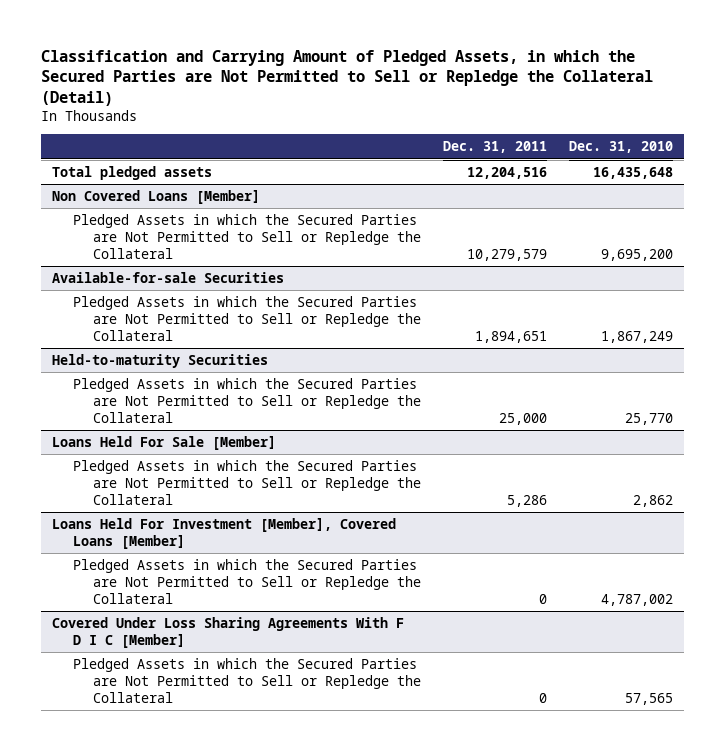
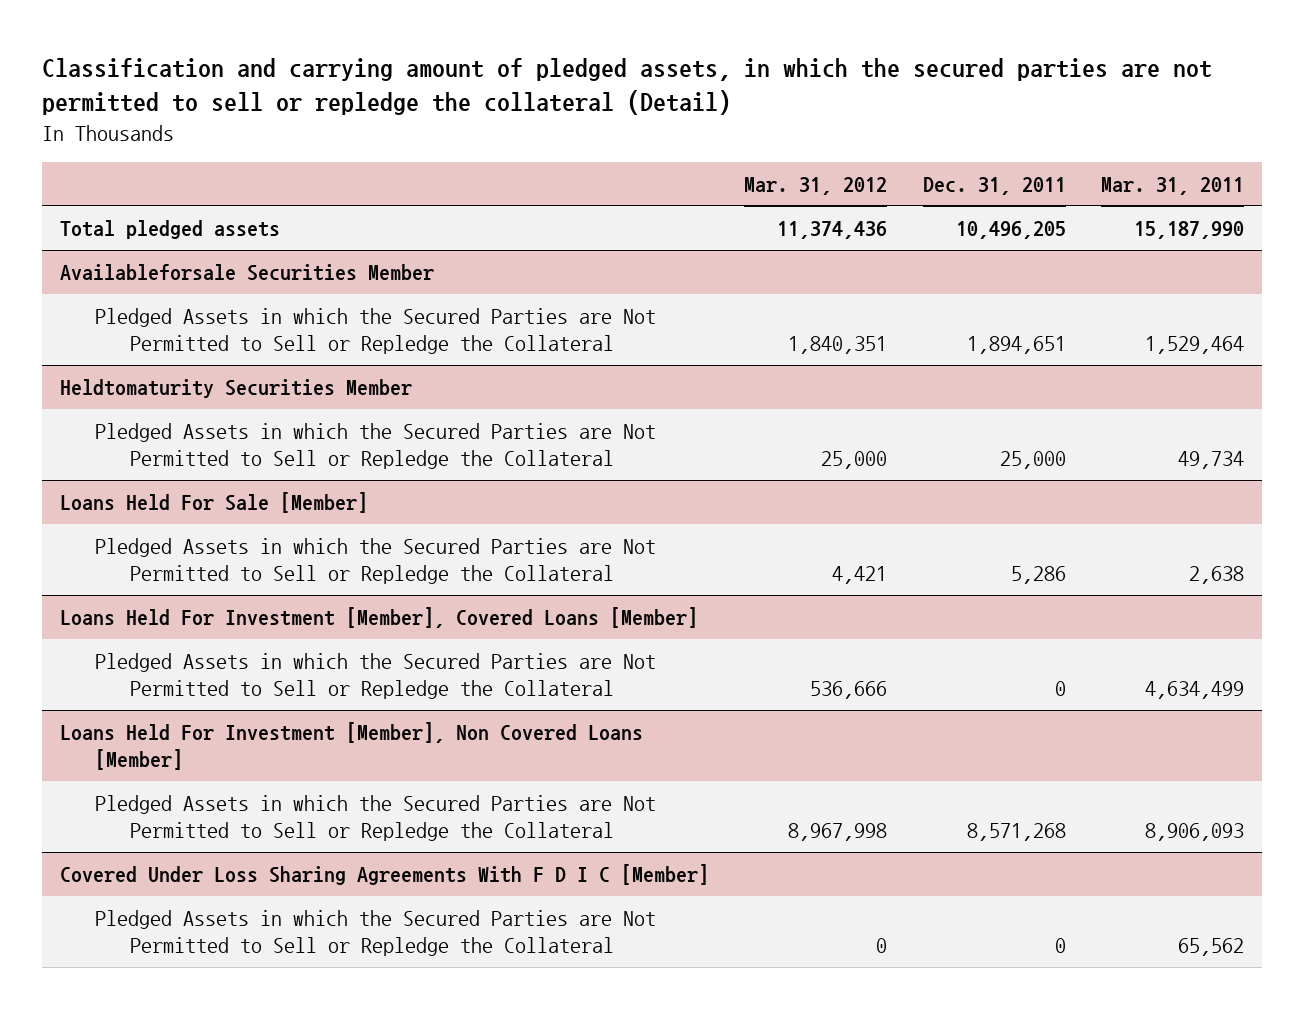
[41,49,654,107] Classification and Carrying Amount of Pledged Assets, in which the Secured Parties are Not Permitted to Sell or Repledge the Collateral (Detail) -> [41,57,1212,116] Classification and carrying amount of pledged assets, in which the secured parties are not permitted to sell or repledge the collateral (Detail)
[568,141,673,154] Dec. 31, 2010 -> none
none -> [744,176,888,195] Mar. 31, 2012
none -> [1101,176,1245,195] Mar. 31, 2011
[51,189,260,204] Non Covered Loans [Member] -> none
[72,213,422,259] Pledged Assets in which the Secured Parties are Not Permitted to Sell or Repledge the Collateral -> none
[51,271,284,283] Available-for-sale Securities -> none
[467,166,548,179] 12,204,516 -> [955,220,1066,239] 10,496,205
none -> [59,263,434,281] Availableforsale Securities Member
[51,353,268,368] Held-to-maturity Securities -> none
none -> [59,378,412,398] Heldtomaturity Securities Member
none -> [59,721,643,770] Loans Held For Investment [Member], Non Covered Loans [Member]
none -> [94,794,656,841] Pledged Assets in which the Secured Parties are Not Permitted to Sell or Repledge the Collateral

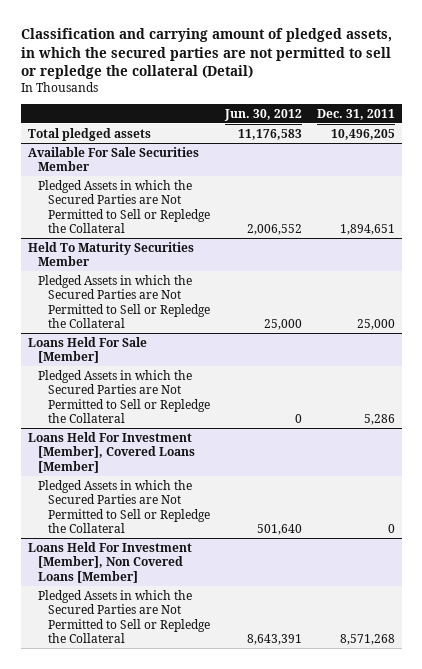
[744,176,888,195] Mar. 31, 2012 -> none
[1101,176,1245,195] Mar. 31, 2011 -> none
none -> [223,108,302,121] Jun. 30, 2012
[59,263,434,281] Availableforsale Securities Member -> none
none -> [27,146,199,172] Available For Sale Securities Member
[59,378,412,398] Heldtomaturity Securities Member -> none
none -> [27,241,194,267] Held To Maturity Securities Member
[59,863,709,885] Covered Under Loss Sharing Agreements With F D I C [Member] -> none
[94,909,656,956] Pledged Assets in which the Secured Parties are Not Permitted to Sell or Repledge the Collateral -> none

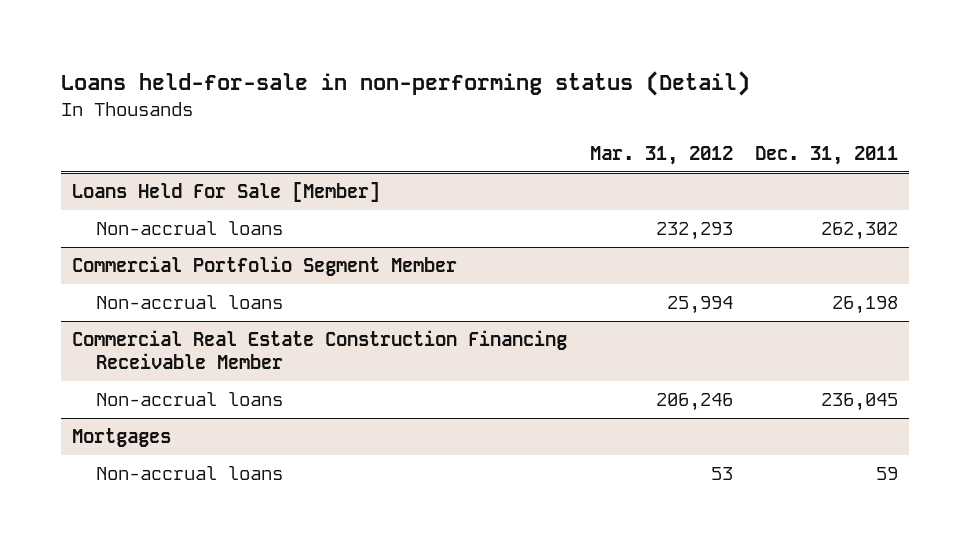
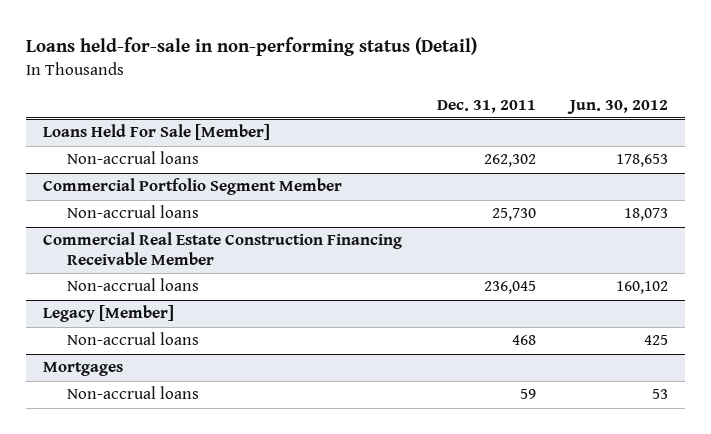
[589,145,733,165] Mar. 31, 2012 -> none
none -> [566,99,668,114] Jun. 30, 2012
[832,296,899,315] 26,198 -> [491,208,536,222] 25,730
none -> [43,305,175,323] Legacy [Member]
none -> [67,332,200,346] Non-accrual loans

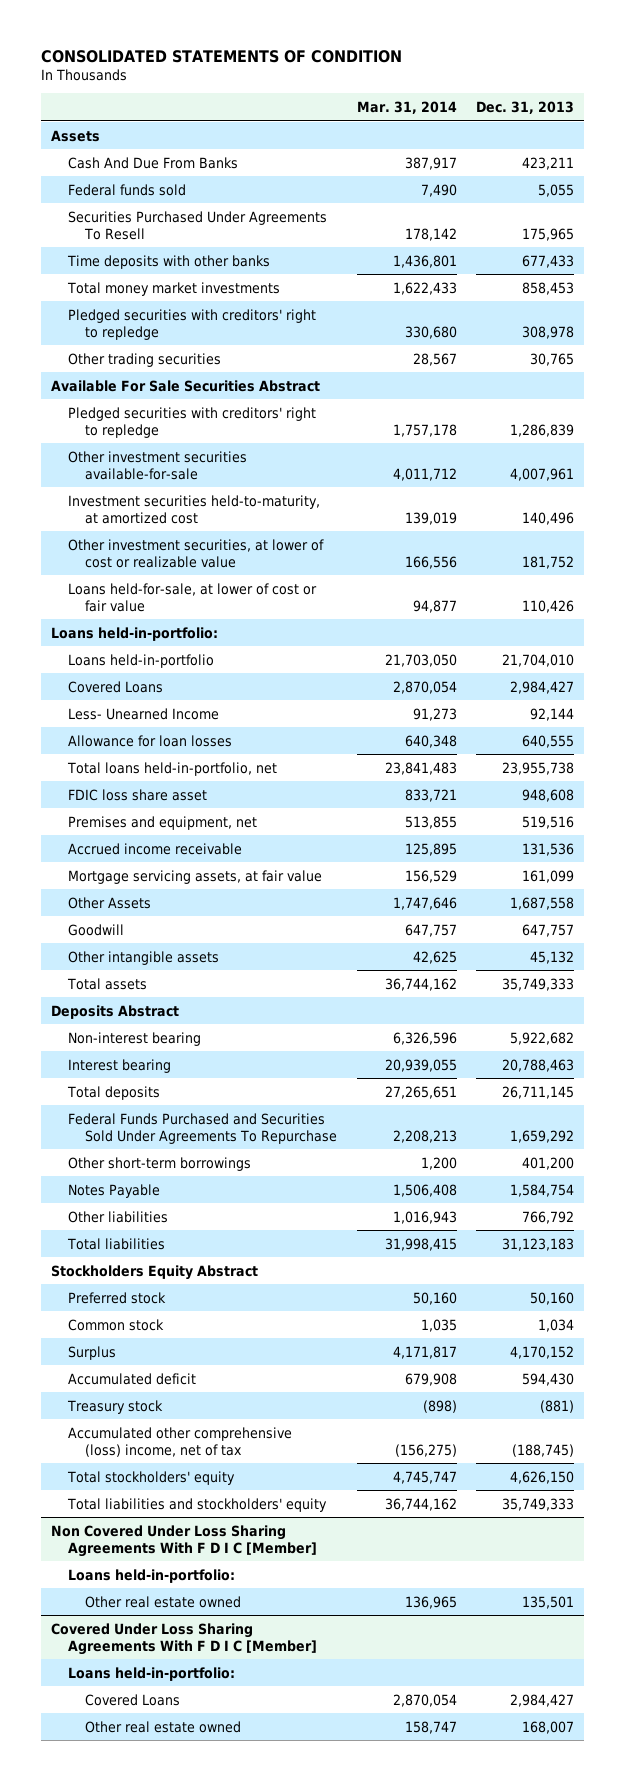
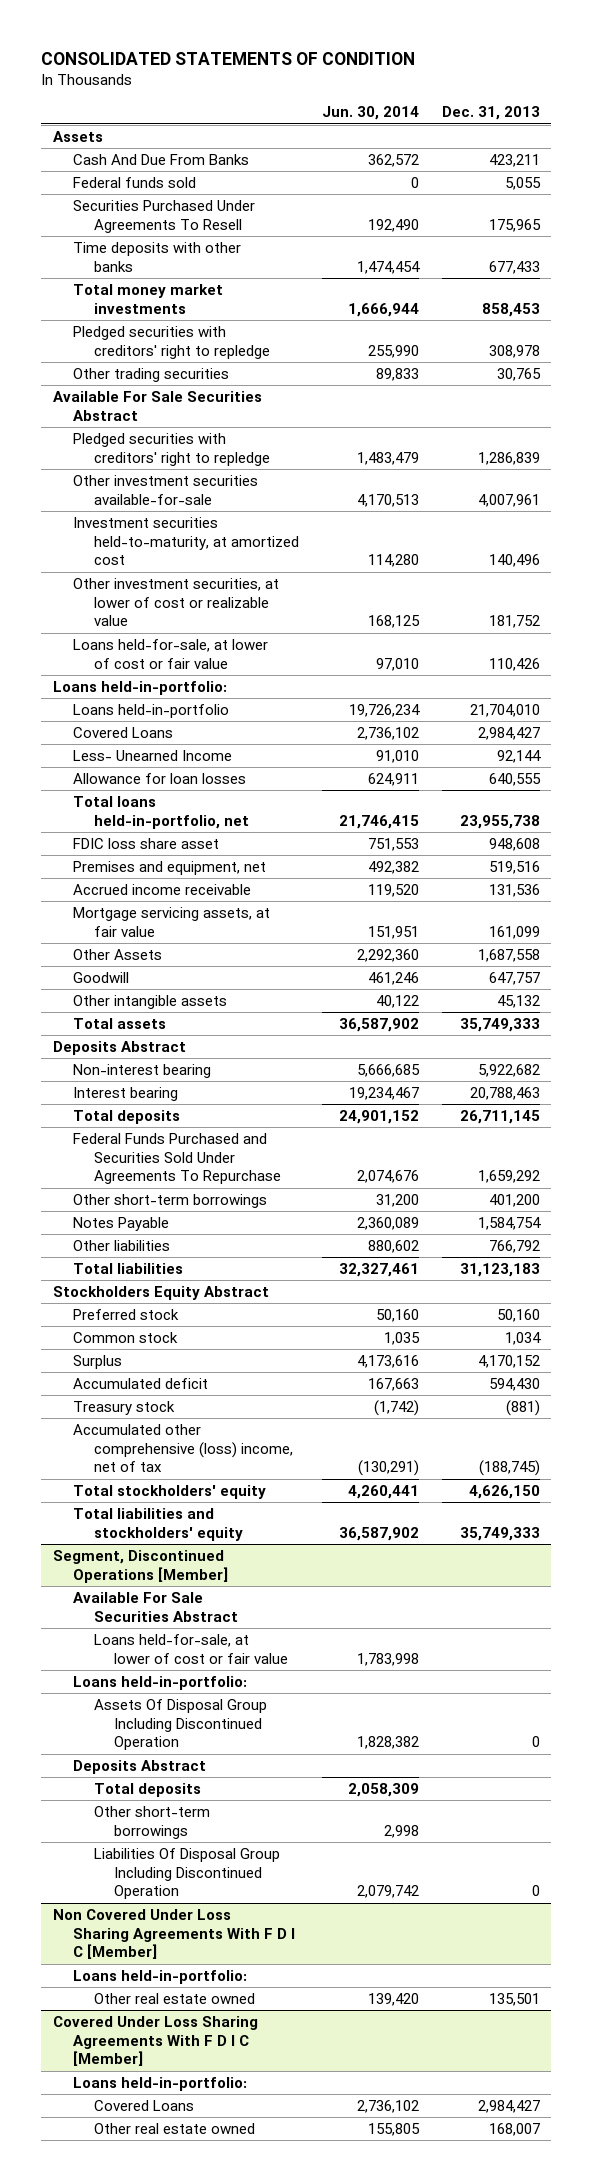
[356,101,457,115] Mar. 31, 2014 -> none
none -> [321,106,419,121] Jun. 30, 2014
none -> [52,1550,229,1583] Segment, Discontinued Operations [Member]
none -> [73,1592,238,1622] Available For Sale Securities Abstract
none -> [93,1634,289,1664] Loans held-for-sale, at lower of cost or fair value
none -> [73,1676,248,1691] Loans held-in-portfolio:
none -> [93,1699,267,1751] Assets Of Disposal Group Including Discontinued Operation
none -> [73,1760,207,1775] Deposits Abstract
none -> [93,1783,201,1798] Total deposits
none -> [93,1806,210,1839] Other short-term borrowings
none -> [93,1848,280,1900] Liabilities Of Disposal Group Including Discontinued Operation

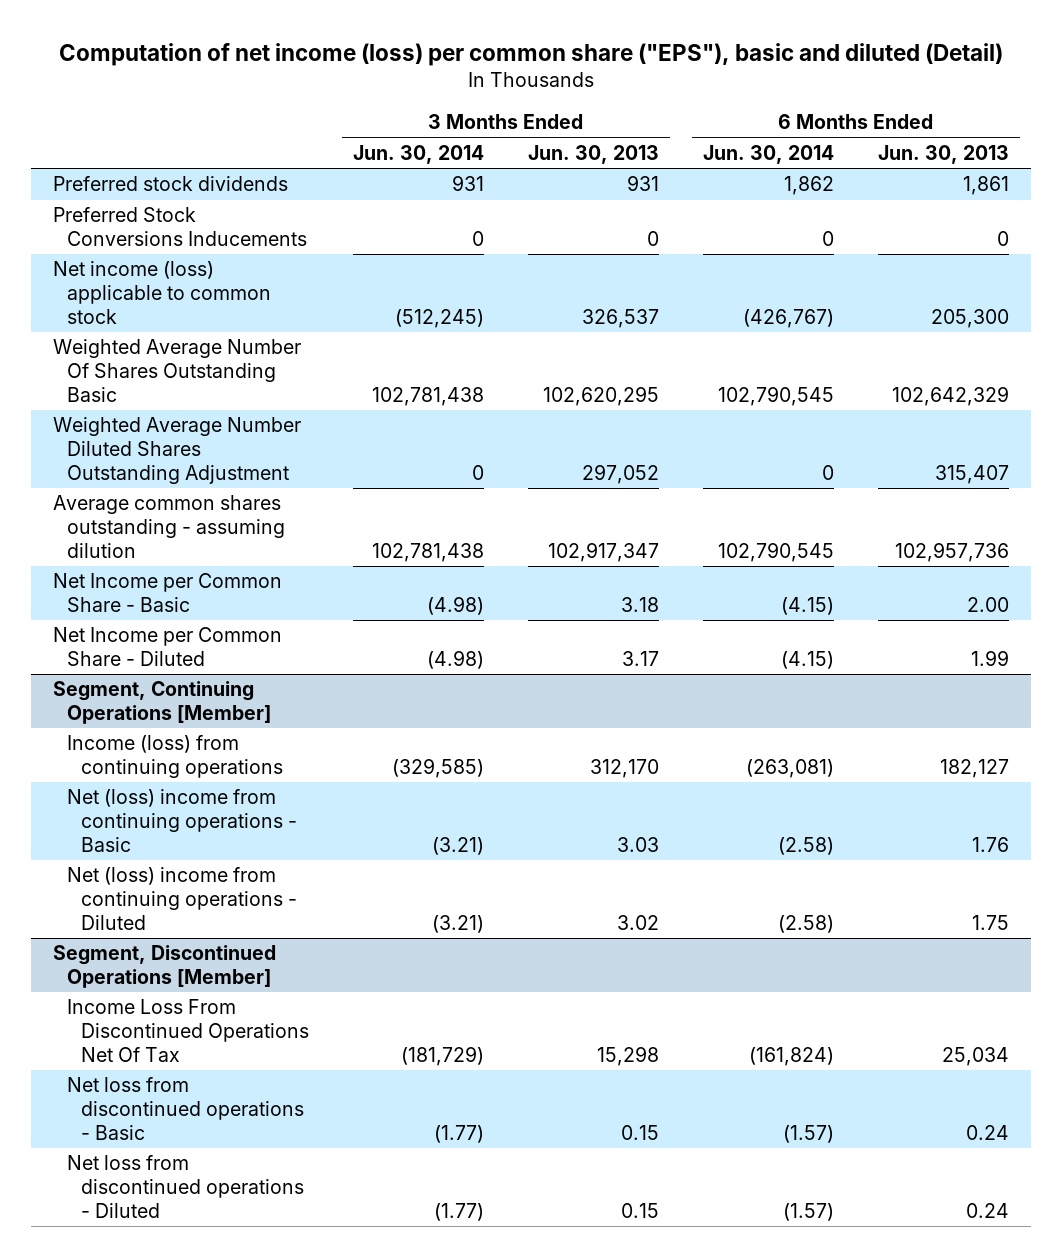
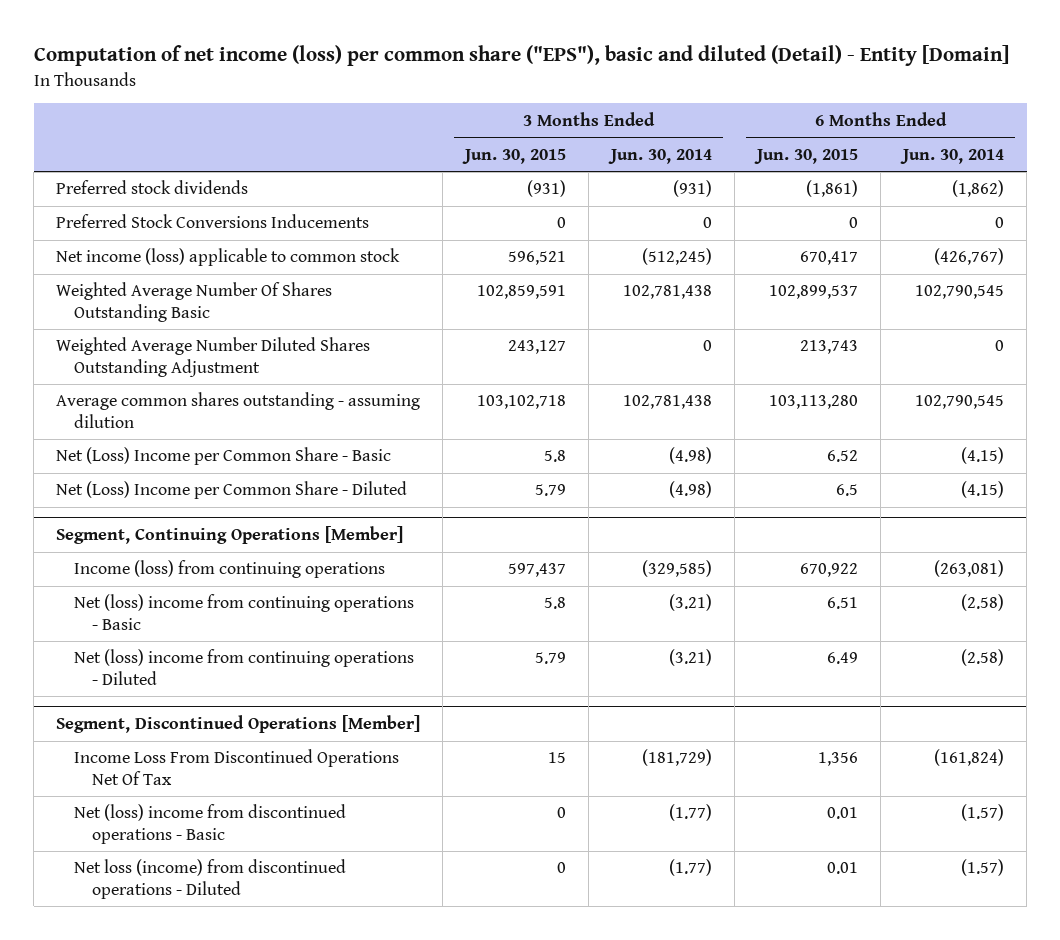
[58,42,1003,66] Computation of net income (loss) per common share ("EPS"), basic and diluted (Detail) -> [33,45,1009,67] Computation of net income (loss) per common share ("EPS"), basic and diluted (Detail) - Entity [Domain]
[527,144,659,164] Jun. 30, 2013 -> none
[877,144,1009,164] Jun. 30, 2013 -> none
none -> [462,148,567,164] Jun. 30, 2015
none -> [754,148,859,164] Jun. 30, 2015
[451,175,484,192] 931 -> [673,180,713,198] (931)
[783,176,834,196] 1,862 -> [952,180,1005,198] (1,862)
[52,573,282,613] Net Income per Common Share - Basic -> [56,447,392,466] Net (Loss) Income per Common Share - Basic
[52,627,282,667] Net Income per Common Share - Diluted -> [56,481,408,500] Net (Loss) Income per Common Share - Diluted
[66,1077,304,1140] Net loss from discontinued operations - Basic -> [74,804,347,844] Net (loss) income from discontinued operations - Basic
[66,1155,304,1218] Net loss from discontinued operations - Diluted -> [74,859,347,899] Net loss (income) from discontinued operations - Diluted

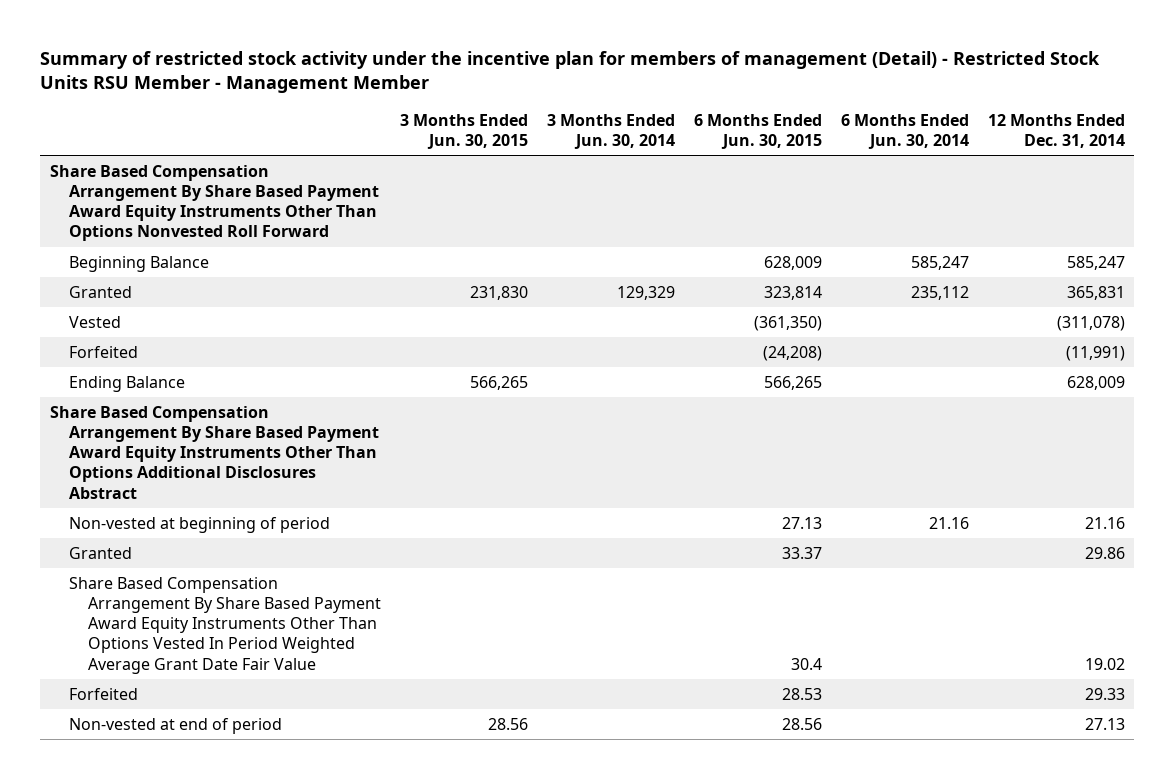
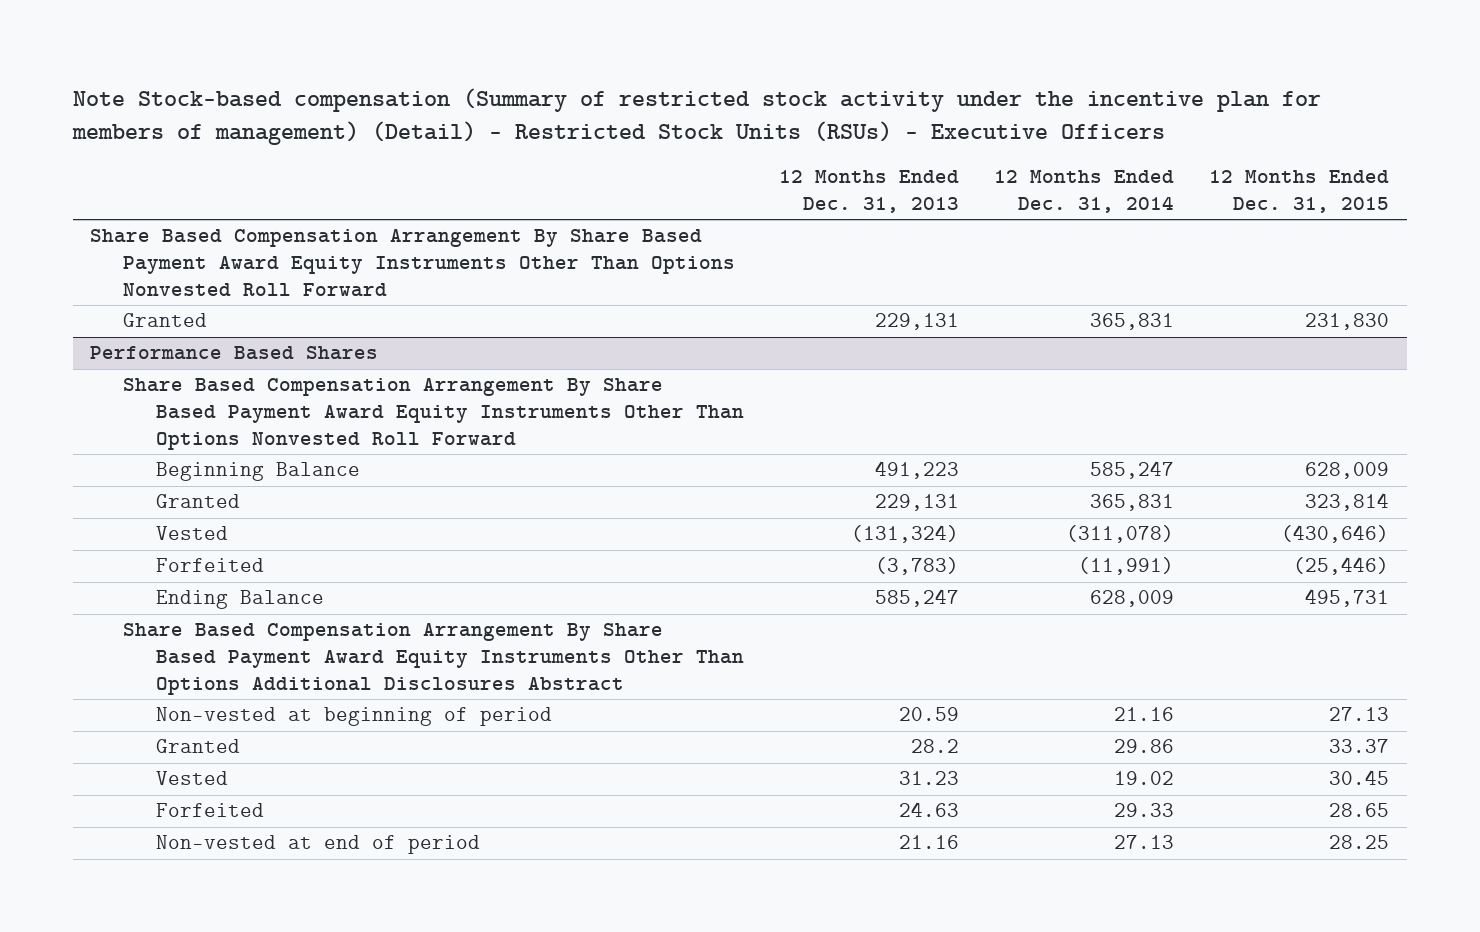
[40,50,1101,94] Summary of restricted stock activity under the incentive plan for members of management (Detail) - Restricted Stock Units RSU Member - Management Member -> [72,88,1322,146] Note Stock-based compensation (Summary of restricted stock activity under the incentive plan for members of management) (Detail) - Restricted Stock Units (RSUs) - Executive Officers
[399,113,528,150] 3 Months Ended Jun. 30, 2015 -> none
[546,113,675,150] 3 Months Ended Jun. 30, 2014 -> none
[693,113,822,150] 6 Months Ended Jun. 30, 2015 -> none
[840,113,969,150] 6 Months Ended Jun. 30, 2014 -> none
none -> [779,170,960,213] 12 Months Ended Dec. 31, 2013
none -> [1209,170,1390,213] 12 Months Ended Dec. 31, 2015
none -> [123,313,208,328] Granted
none -> [90,346,379,361] Performance Based Shares
none -> [123,378,745,450] Share Based Compensation Arrangement By Share Based Payment Award Equity Instruments Other Than Options Nonvested Roll Forward
[68,576,381,674] Share Based Compensation Arrangement By Share Based Payment Award Equity Instruments Other Than Options Vested In Period Weighted Average Grant Date Fair Value -> [156,771,229,786] Vested

